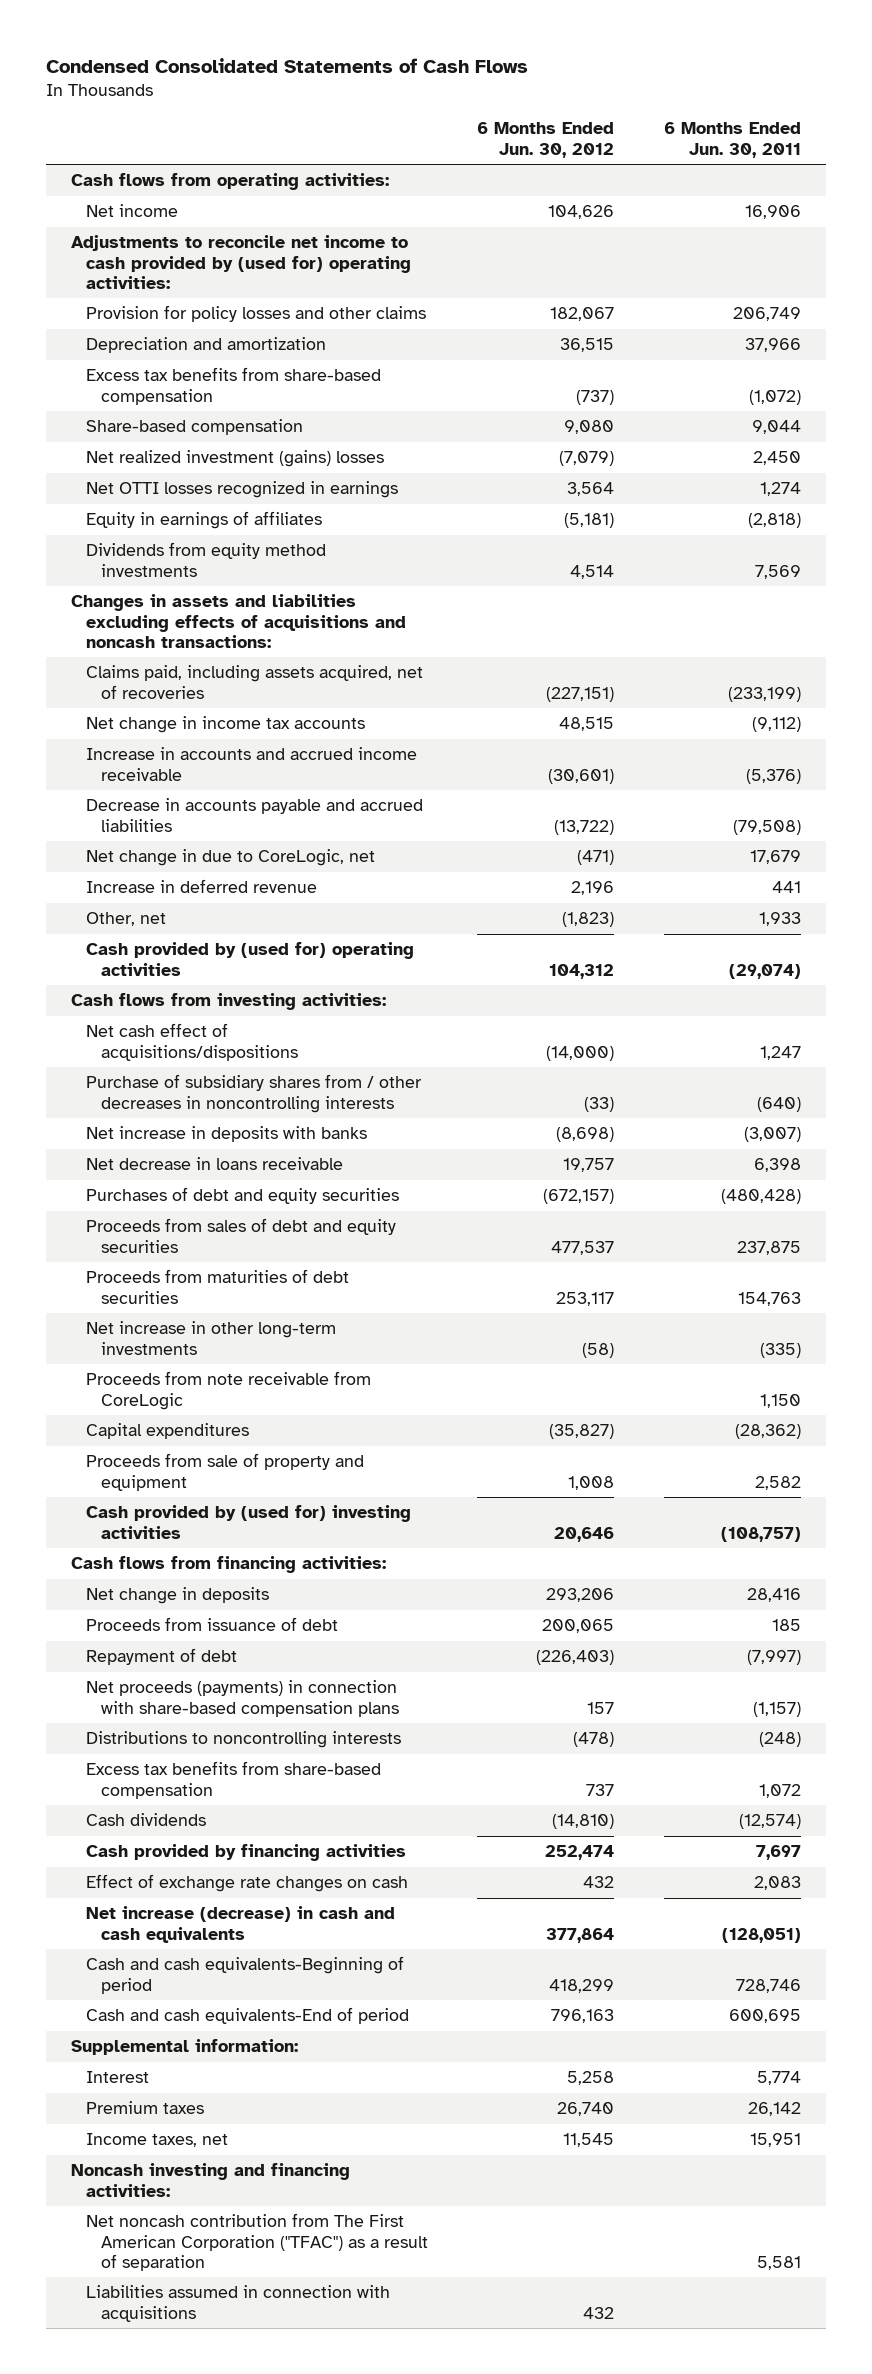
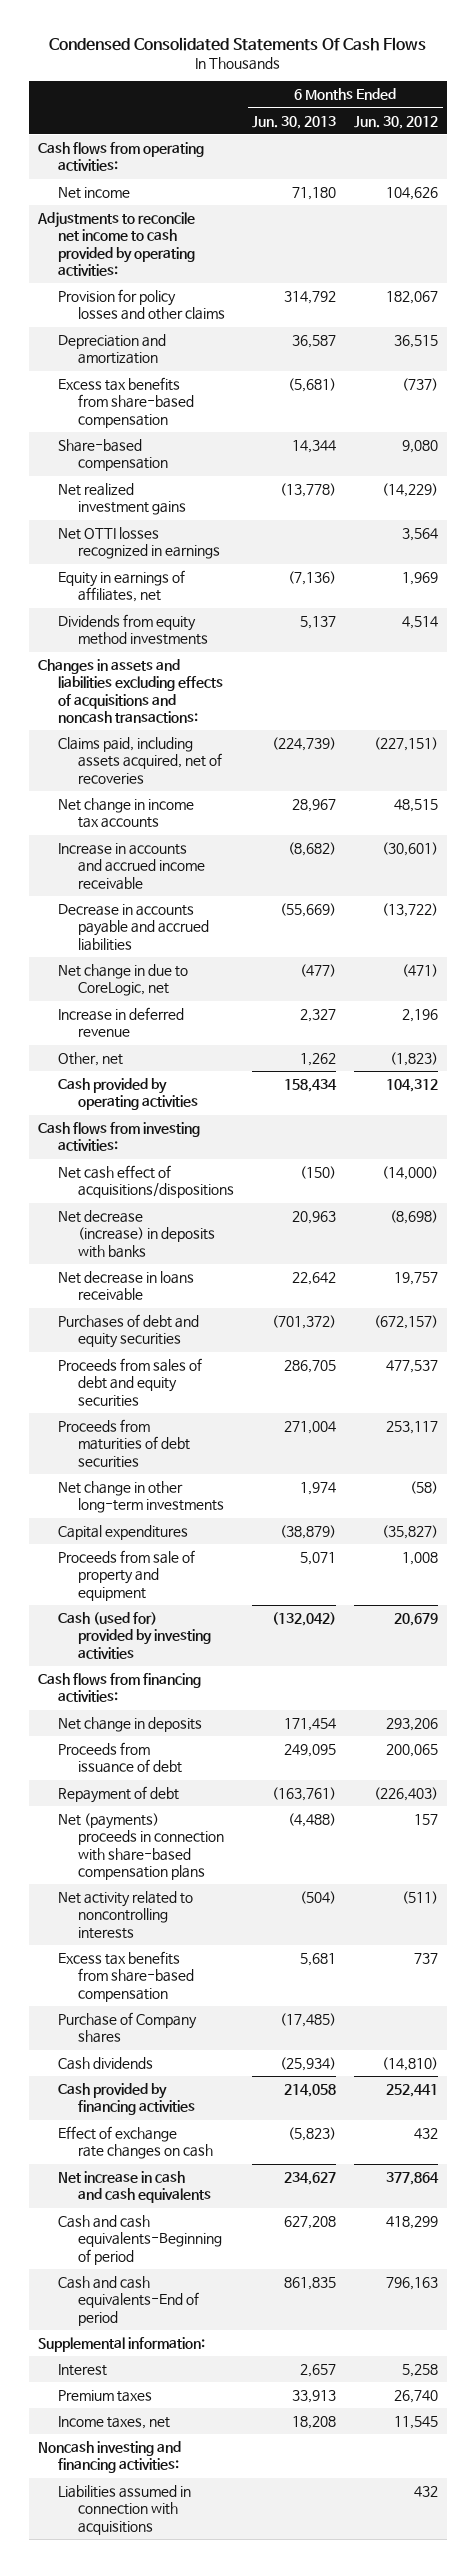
[45,57,528,73] Condensed Consolidated Statements of Cash Flows -> [48,36,426,51] Condensed Consolidated Statements Of Cash Flows
[664,122,802,158] 6 Months Ended Jun. 30, 2011 -> none
none -> [252,115,337,129] Jun. 30, 2013
[70,235,411,289] Adjustments to reconcile net income to cash provided by (used for) operating activities: -> [36,212,195,277] Adjustments to reconcile net income to cash provided by operating activities:
[85,450,384,468] Net realized investment (gains) losses -> [57,483,186,516] Net realized investment gains
[559,451,615,467] (7,079) -> [382,483,439,498] (14,229)
[85,511,322,530] Equity in earnings of affiliates -> [57,570,185,603] Equity in earnings of affiliates, net
[564,513,615,529] (5,181) -> [402,572,439,586] 1,969
[85,942,414,976] Cash provided by (used for) operating activities -> [57,1078,198,1111] Cash provided by operating activities
[85,1074,422,1113] Purchase of subsidiary shares from / other decreases in noncontrolling interests -> none
[85,1126,367,1143] Net increase in deposits with banks -> [57,1210,215,1258] Net decrease (increase) in deposits with banks
[85,1371,371,1410] Proceeds from note receivable from CoreLogic -> none
[85,1321,336,1355] Net increase in other long-term investments -> [57,1481,224,1514] Net change in other long-term investments
[85,1505,411,1539] Cash provided by (used for) investing activities -> [57,1612,211,1659] Cash (used for) provided by investing activities
[554,1526,615,1542] 20,646 -> [394,1613,439,1627] 20,679
[85,1680,399,1717] Net proceeds (payments) in connection with share-based compensation plans -> [57,1813,224,1881] Net (payments) proceeds in connection with share-based compensation plans
[85,1731,401,1749] Distributions to noncontrolling interests -> [57,1891,193,1939] Net activity related to noncontrolling interests
[573,1732,615,1748] (478) -> [402,1891,439,1905] (511)
none -> [57,2012,197,2044] Purchase of Company shares
[545,1845,615,1861] 252,474 -> [386,2084,439,2098] 252,441
[85,1906,395,1943] Net increase (decrease) in cash and cash equivalents -> [57,2171,211,2204] Net increase in cash and cash equivalents
[85,2213,428,2271] Net noncash contribution from The First American Corporation ("TFAC") as a result of separation -> none

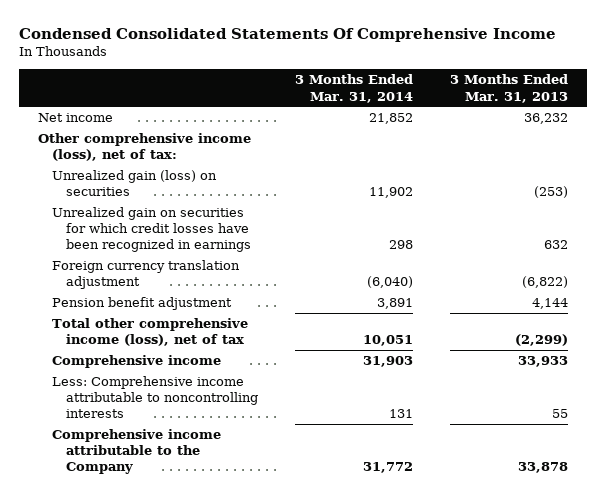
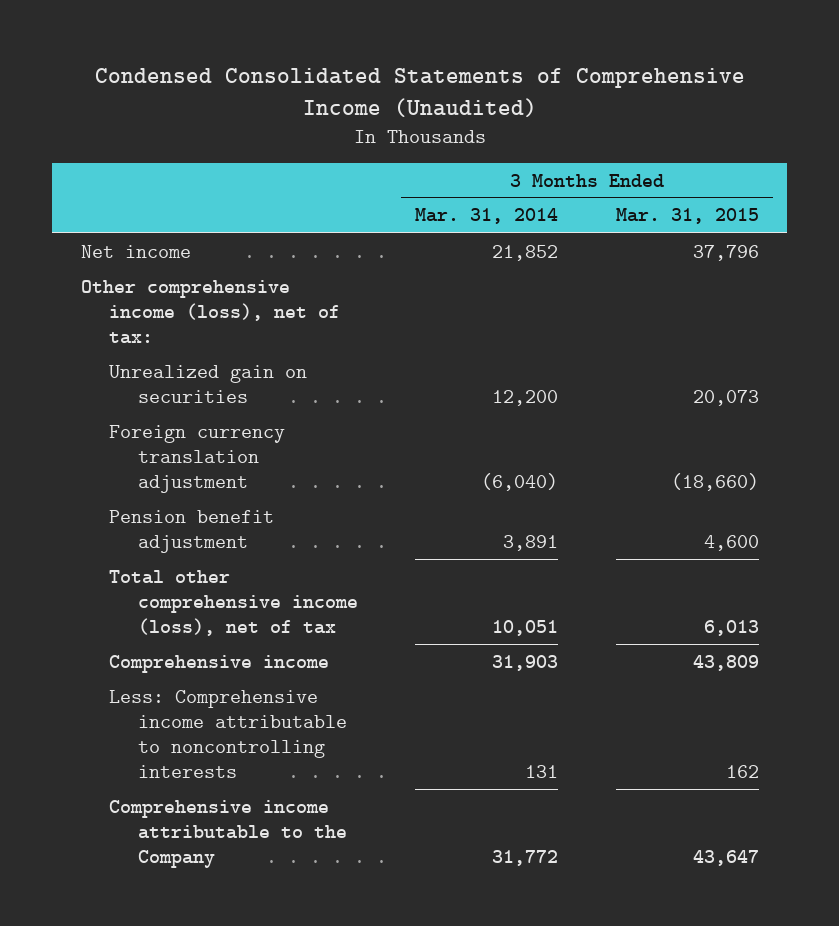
[19,28,557,43] Condensed Consolidated Statements Of Comprehensive Income -> [94,68,745,118] Condensed Consolidated Statements of Comprehensive Income (Unaudited)
[450,74,569,103] 3 Months Ended Mar. 31, 2013 -> none
none -> [615,208,759,225] Mar. 31, 2015
[52,207,252,253] Unrealized gain on securities for which credit losses have been recognized in earnings -> none
[52,170,218,197] Unrealized gain (loss) on securities -> [109,364,308,403] Unrealized gain on securities
[369,187,414,199] 11,902 -> [492,389,559,406] 12,200

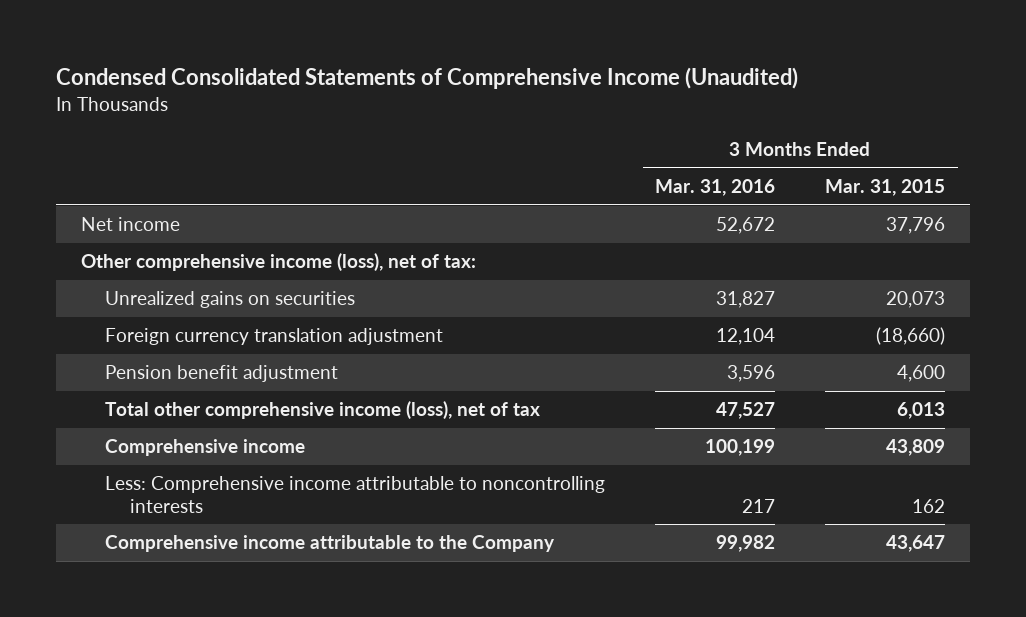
[415,208,559,225] Mar. 31, 2014 -> none
none -> [655,178,776,196] Mar. 31, 2016
[109,364,308,403] Unrealized gain on securities -> [105,291,356,309] Unrealized gains on securities

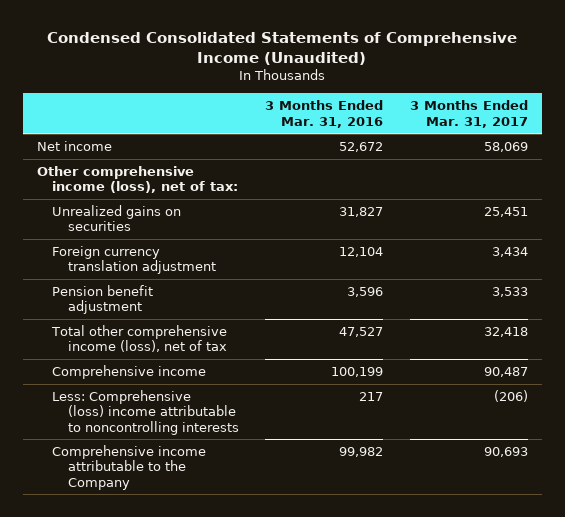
[825,178,946,196] Mar. 31, 2015 -> none
none -> [410,100,529,128] 3 Months Ended Mar. 31, 2017
[105,476,606,513] Less: Comprehensive income attributable to noncontrolling interests -> [52,390,239,435] Less: Comprehensive (loss) income attributable to noncontrolling interests

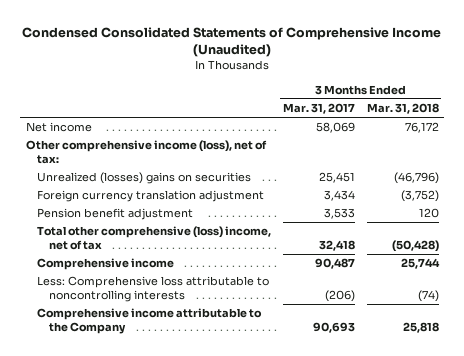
[265,100,384,128] 3 Months Ended Mar. 31, 2016 -> none
none -> [366,102,439,114] Mar. 31, 2018
[52,205,182,232] Unrealized gains on securities -> [37,172,252,185] Unrealized (losses) gains on securities
[51,325,228,353] Total other comprehensive income (loss), net of tax -> [37,226,272,251] Total other comprehensive (loss) income, net of tax
[52,390,239,435] Less: Comprehensive (loss) income attributable to noncontrolling interests -> [37,276,270,303] Less: Comprehensive loss attributable to noncontrolling interests

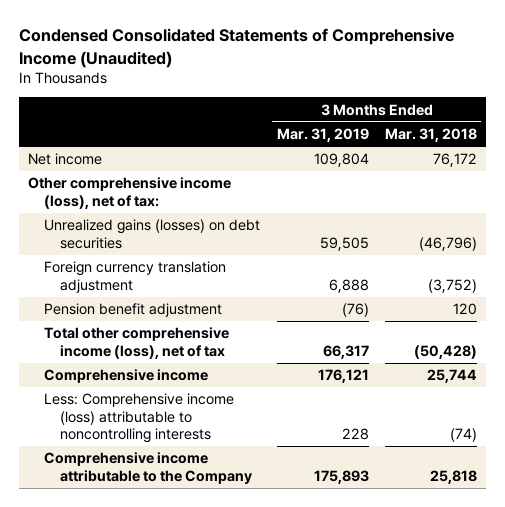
[282,102,355,114] Mar. 31, 2017 -> none
none -> [276,127,369,142] Mar. 31, 2019
[37,172,252,185] Unrealized (losses) gains on securities -> [43,219,260,249] Unrealized gains (losses) on debt securities
[37,226,272,251] Total other comprehensive (loss) income, net of tax -> [43,327,229,359] Total other comprehensive income (loss), net of tax
[37,276,270,303] Less: Comprehensive loss attributable to noncontrolling interests -> [43,393,234,444] Less: Comprehensive income (loss) attributable to noncontrolling interests

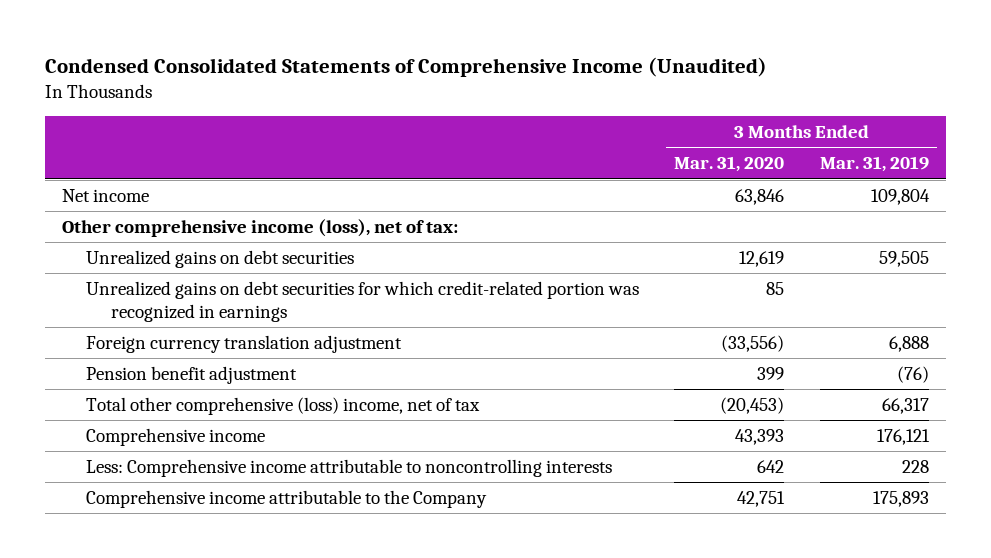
[385,127,478,142] Mar. 31, 2018 -> none
none -> [674,156,785,173] Mar. 31, 2020
[43,219,260,249] Unrealized gains (losses) on debt securities -> [86,249,355,268] Unrealized gains on debt securities
none -> [86,280,640,322] Unrealized gains on debt securities for which credit-related portion was recognized in earnings
[43,327,229,359] Total other comprehensive income (loss), net of tax -> [86,396,481,415] Total other comprehensive (loss) income, net of tax
[43,393,234,444] Less: Comprehensive income (loss) attributable to noncontrolling interests -> [86,458,613,477] Less: Comprehensive income attributable to noncontrolling interests

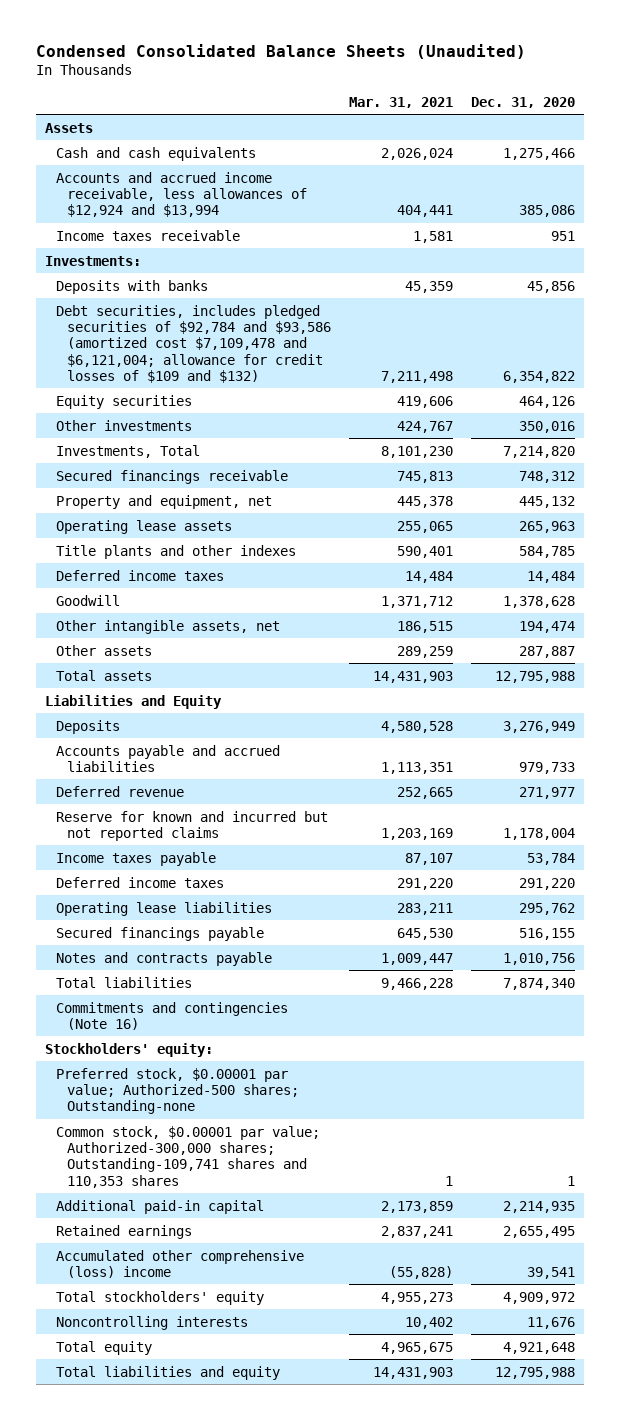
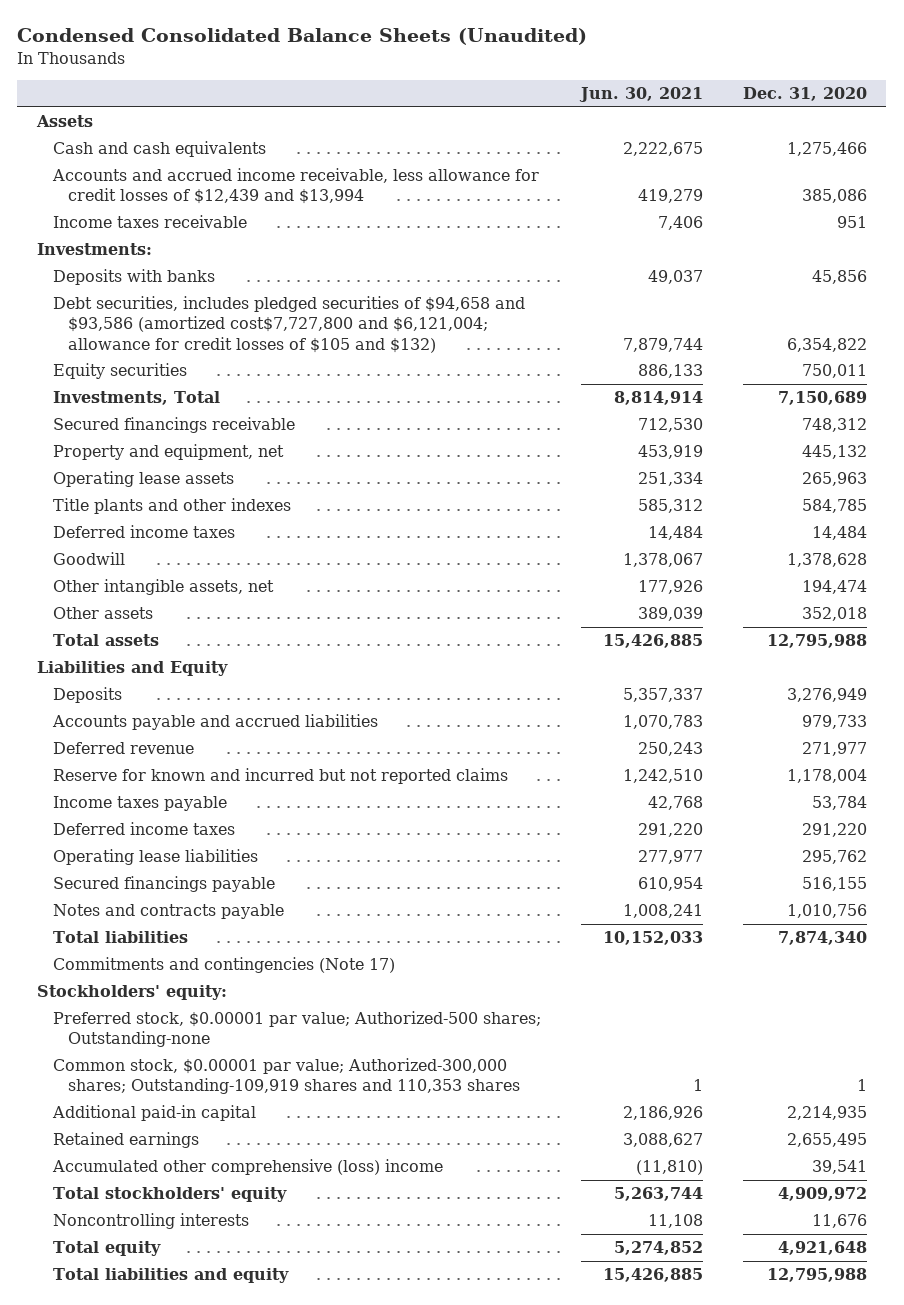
[349,96,454,108] Mar. 31, 2021 -> none
none -> [578,87,703,103] Jun. 30, 2021
[55,171,308,218] Accounts and accrued income receivable, less allowances of $12,924 and $13,994 -> [51,168,539,205] Accounts and accrued income receivable, less allowance for credit losses of $12,439 and $13,994
[55,419,192,431] Other investments -> none
[55,304,332,383] Debt securities, includes pledged securities of $92,784 and $93,586 (amortized cost $7,109,478 and $6,121,004; allowance for credit losses of $109 and $132) -> [52,296,525,353] Debt securities, includes pledged securities of $94,658 and $93,586 (amortized cost$7,727,800 and $6,121,004; allowance for credit losses of $105 and $132)
[518,395,575,408] 464,126 -> [801,364,867,379] 750,011
[502,445,575,458] 7,214,820 -> [777,391,867,406] 7,150,689
[518,645,575,658] 287,887 -> [801,607,867,622] 352,018
[55,1001,288,1030] Commitments and contingencies (Note 16) -> [52,957,395,974] Commitments and contingencies (Note 17)
[55,1125,320,1188] Common stock, $0.00001 par value; Authorized-300,000 shares; Outstanding-109,741 shares and 110,353 shares -> [52,1058,521,1095] Common stock, $0.00001 par value; Authorized-300,000 shares; Outstanding-109,919 shares and 110,353 shares

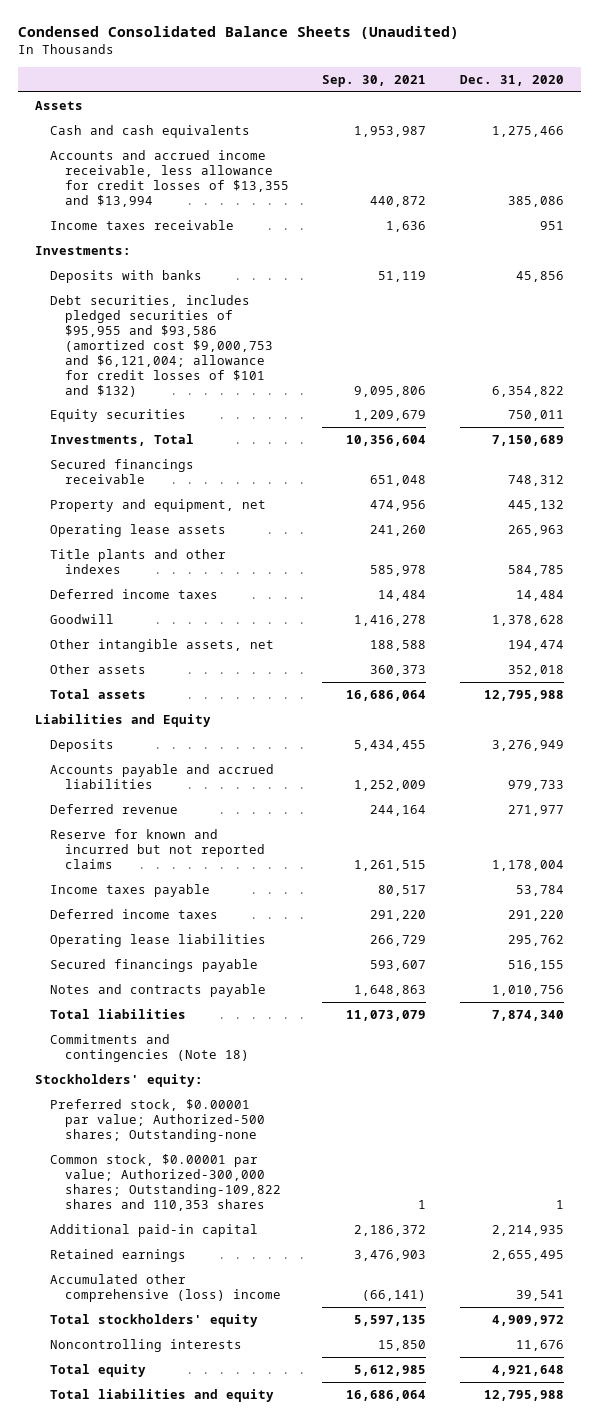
[578,87,703,103] Jun. 30, 2021 -> none
none -> [322,75,427,88] Sep. 30, 2021
[51,168,539,205] Accounts and accrued income receivable, less allowance for credit losses of $12,439 and $13,994 -> [49,149,289,207] Accounts and accrued income receivable, less allowance for credit losses of $13,355 and $13,994
[52,296,525,353] Debt securities, includes pledged securities of $94,658 and $93,586 (amortized cost$7,727,800 and $6,121,004; allowance for credit losses of $105 and $132) -> [49,294,273,397] Debt securities, includes pledged securities of $95,955 and $93,586 (amortized cost $9,000,753 and $6,121,004; allowance for credit losses of $101 and $132)
[52,957,395,974] Commitments and contingencies (Note 17) -> [49,1033,249,1062] Commitments and contingencies (Note 18)
[52,1058,521,1095] Common stock, $0.00001 par value; Authorized-300,000 shares; Outstanding-109,919 shares and 110,353 shares -> [49,1153,281,1211] Common stock, $0.00001 par value; Authorized-300,000 shares; Outstanding-109,822 shares and 110,353 shares

